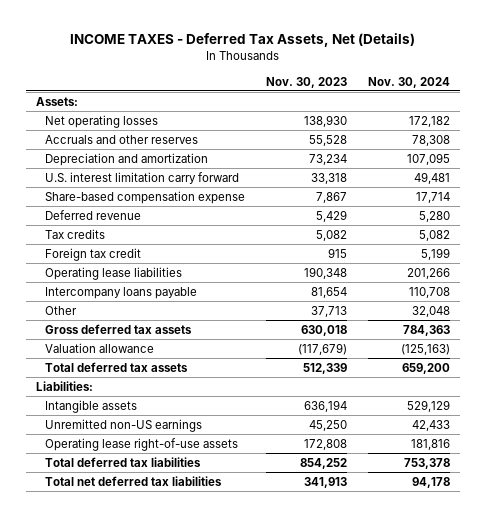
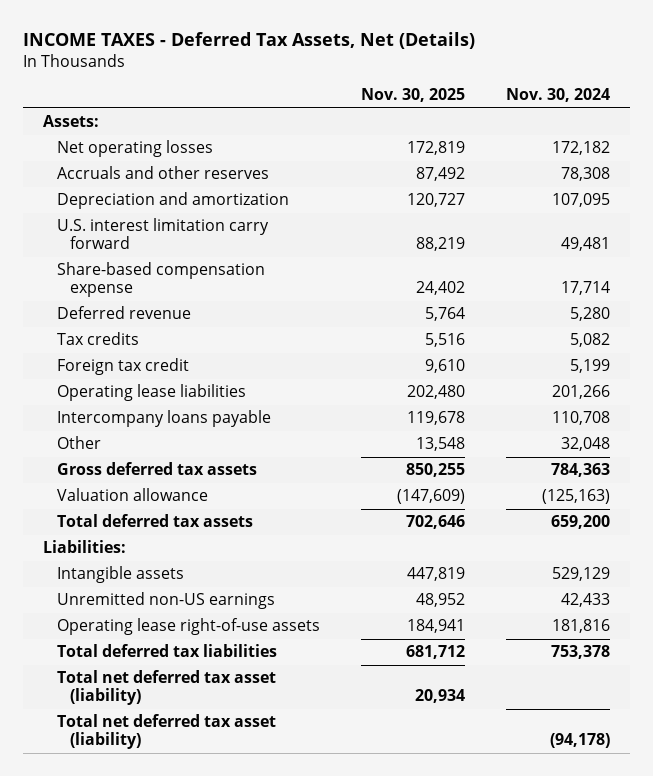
[265,76,347,88] Nov. 30, 2023 -> none
none -> [360,88,465,103] Nov. 30, 2025
none -> [56,670,276,706] Total net deferred tax asset (liability)
[45,475,223,486] Total net deferred tax liabilities -> [56,714,276,750] Total net deferred tax asset (liability)
[411,476,450,488] 94,178 -> [549,733,610,749] (94,178)

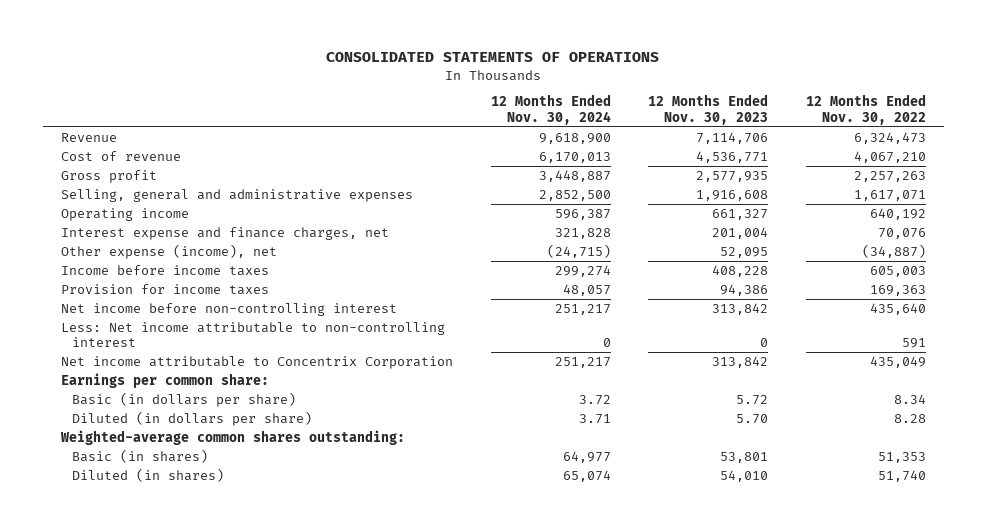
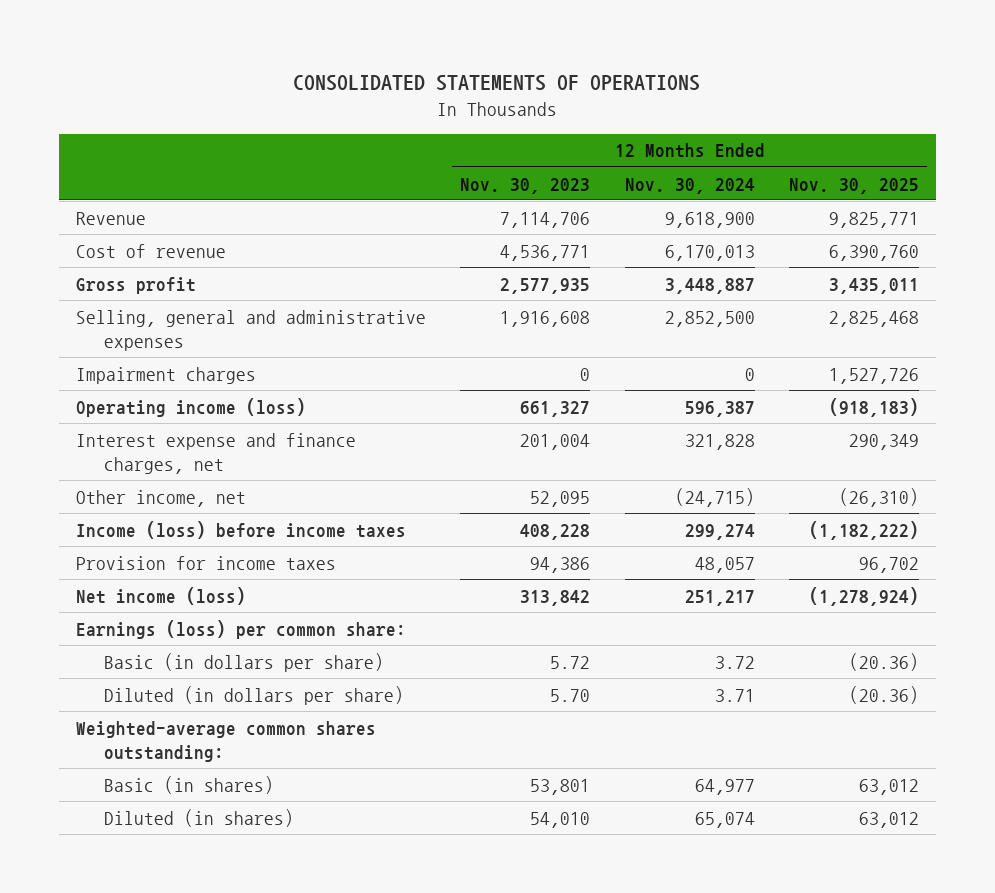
[805,94,926,125] 12 Months Ended Nov. 30, 2022 -> none
none -> [788,177,919,194] Nov. 30, 2025
none -> [76,366,257,384] Impairment charges
[61,207,190,221] Operating income -> [76,397,307,417] Operating income (loss)
[61,243,278,259] Other expense (income), net -> [76,489,247,507] Other income, net
[61,264,270,276] Income before income taxes -> [76,520,407,539] Income (loss) before income taxes
[61,302,398,316] Net income before non-controlling interest -> none
[61,321,446,348] Less: Net income attributable to non-controlling interest -> none
[61,355,454,369] Net income attributable to Concentrix Corporation -> [76,586,247,605] Net income (loss)
[61,372,270,388] Earnings per common share: -> [76,619,407,639] Earnings (loss) per common share:

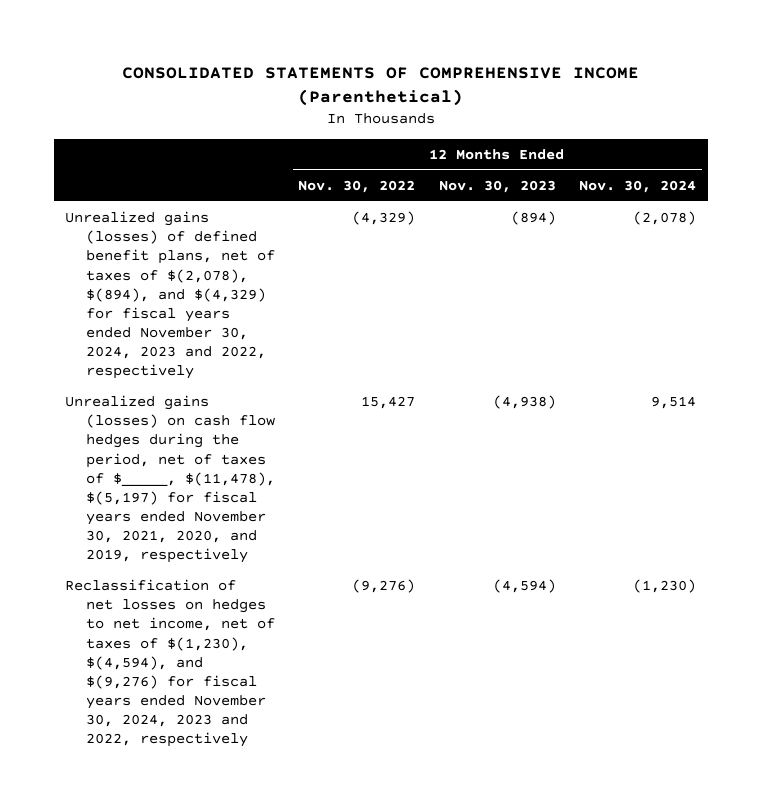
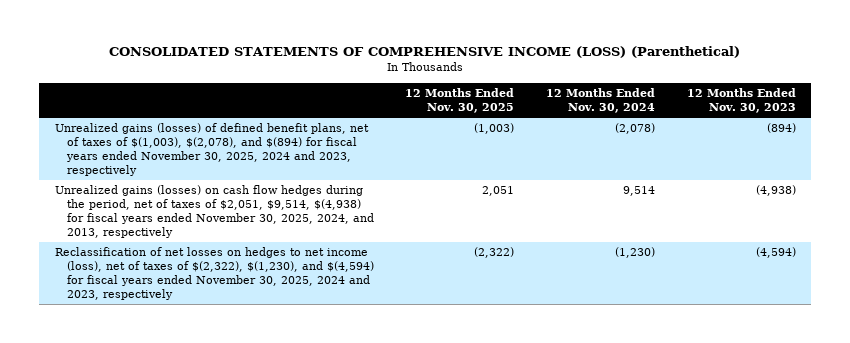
[121,66,639,107] CONSOLIDATED STATEMENTS OF COMPREHENSIVE INCOME (Parenthetical) -> [109,46,741,59] CONSOLIDATED STATEMENTS OF COMPREHENSIVE INCOME (LOSS) (Parenthetical)
[298,179,416,193] Nov. 30, 2022 -> none
none -> [405,88,515,114] 12 Months Ended Nov. 30, 2025
[65,211,276,380] Unrealized gains (losses) of defined benefit plans, net of taxes of $(2,078), $(894), and $(4,329) for fiscal years ended November 30, 2024, 2023 and 2022, respectively -> [54,123,369,176] Unrealized gains (losses) of defined benefit plans, net of taxes of $(1,003), $(2,078), and $(894) for fiscal years ended November 30, 2025, 2024 and 2023, respectively
[65,395,276,564] Unrealized gains (losses) on cash flow hedges during the period, net of taxes of $_____, $(11,478), $(5,197) for fiscal years ended November 30, 2021, 2020, and 2019, respectively -> [54,185,374,238] Unrealized gains (losses) on cash flow hedges during the period, net of taxes of $2,051, $9,514, $(4,938) for fiscal years ended November 30, 2025, 2024, and 2013, respectively
[65,579,276,748] Reclassification of net losses on hedges to net income, net of taxes of $(1,230), $(4,594), and $(9,276) for fiscal years ended November 30, 2024, 2023 and 2022, respectively -> [54,247,374,300] Reclassification of net losses on hedges to net income (loss), net of taxes of $(2,322), $(1,230), and $(4,594) for fiscal years ended November 30, 2025, 2024 and 2023, respectively

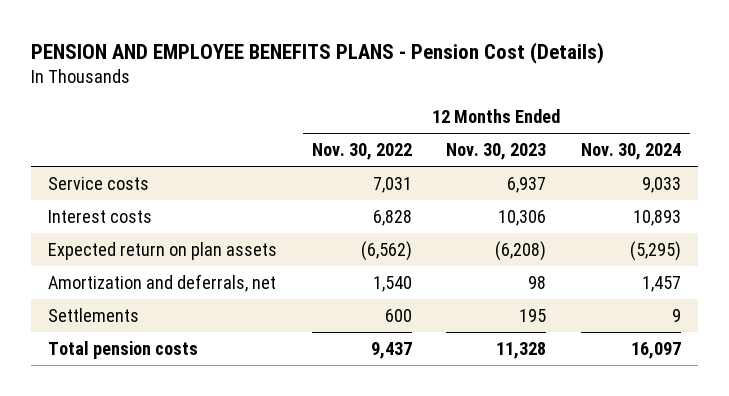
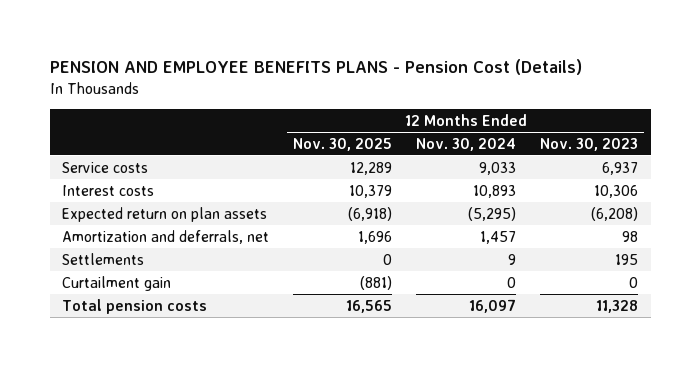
[311,143,412,161] Nov. 30, 2022 -> none
none -> [293,137,393,151] Nov. 30, 2025
none -> [61,275,171,291] Curtailment gain

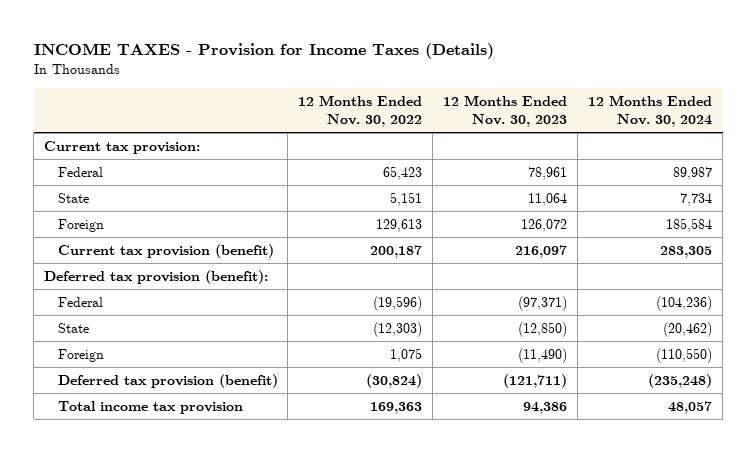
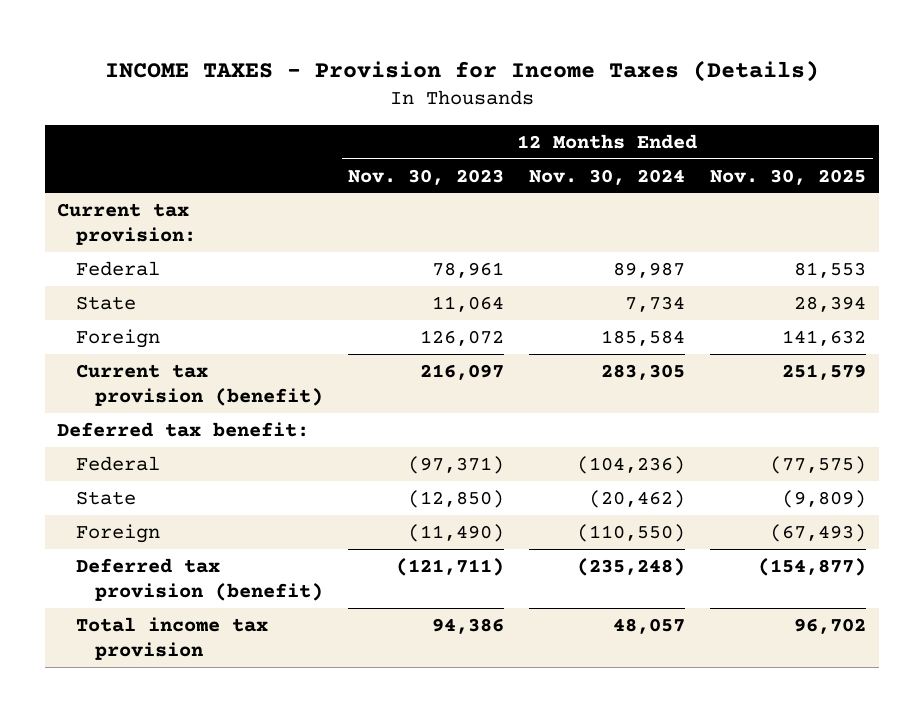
[298,95,423,127] 12 Months Ended Nov. 30, 2022 -> none
none -> [710,168,867,185] Nov. 30, 2025
[44,270,269,285] Deferred tax provision (benefit): -> [57,421,310,437] Deferred tax benefit:

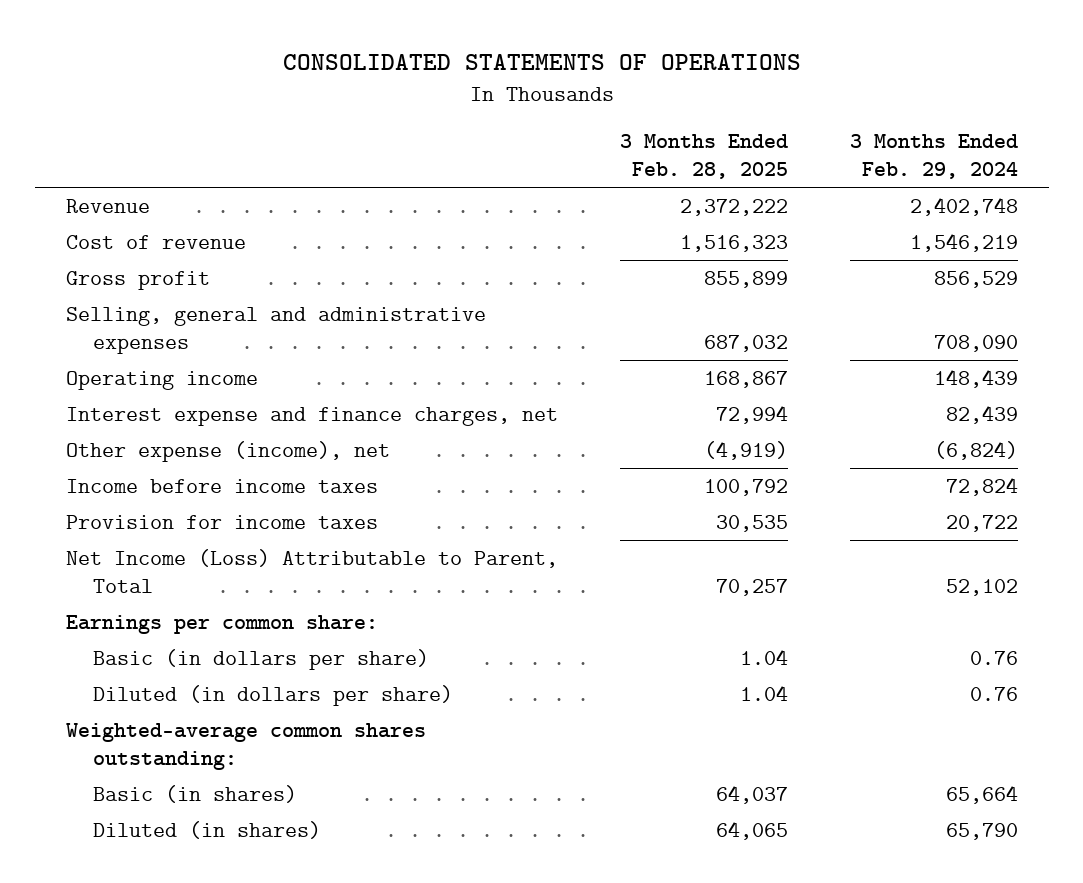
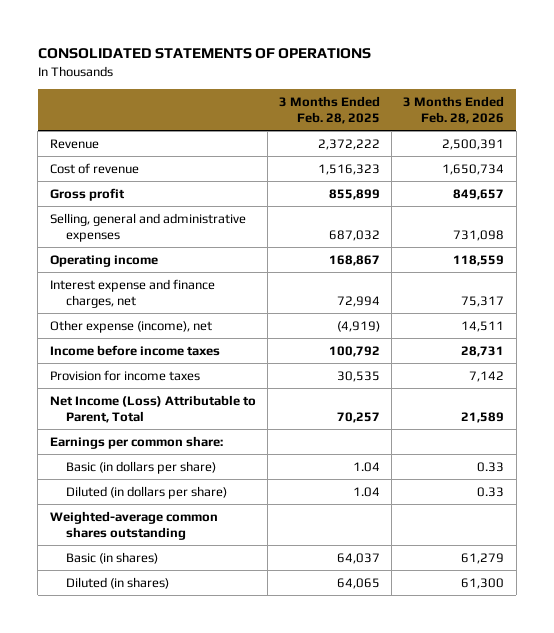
[849,134,1018,180] 3 Months Ended Feb. 29, 2024 -> none
none -> [403,95,505,124] 3 Months Ended Feb. 28, 2026
[65,722,426,770] Weighted-average common shares outstanding: -> [49,510,218,540] Weighted-average common shares outstanding

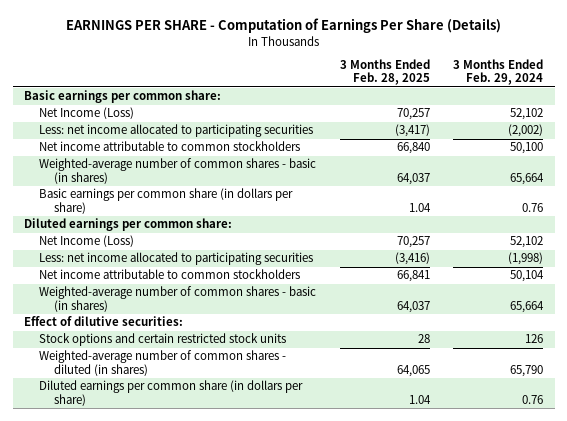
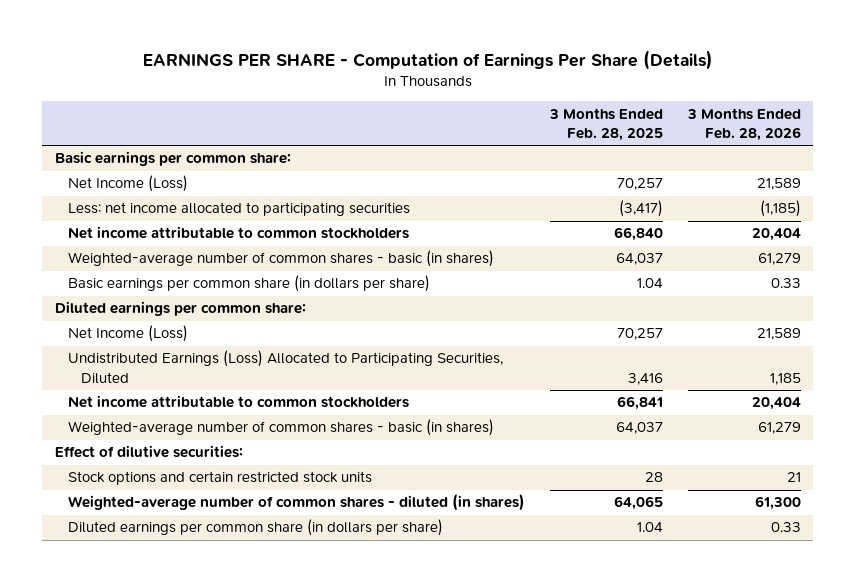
[452,59,543,86] 3 Months Ended Feb. 29, 2024 -> none
none -> [686,107,801,142] 3 Months Ended Feb. 28, 2026
[39,252,314,266] Less: net income allocated to participating securities -> none
none -> [67,350,503,385] Undistributed Earnings (Loss) Allocated to Participating Securities, Diluted

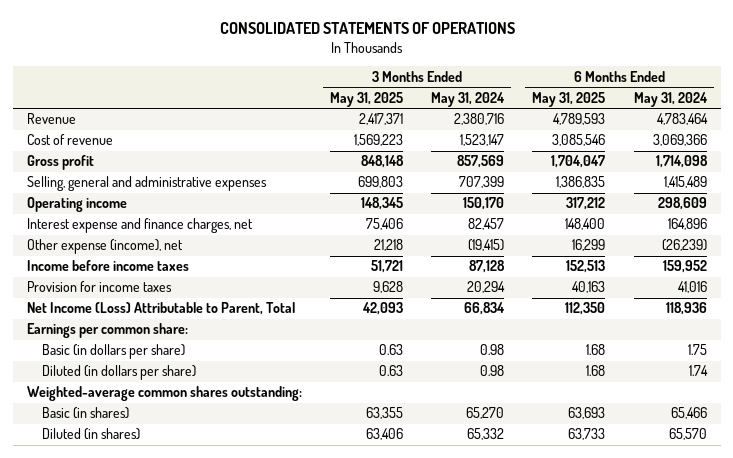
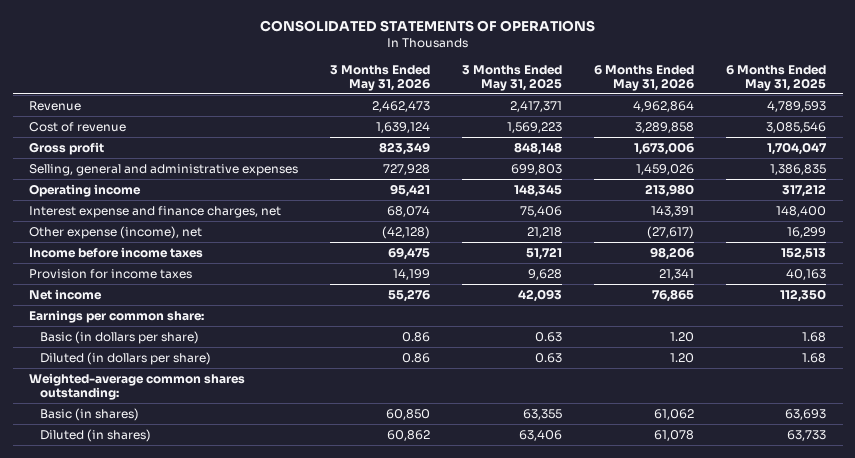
[431,91,506,107] May 31, 2024 -> none
[633,91,708,107] May 31, 2024 -> none
none -> [329,64,430,91] 3 Months Ended May 31, 2026
none -> [594,64,695,91] 6 Months Ended May 31, 2026
[26,302,295,316] Net Income (Loss) Attributable to Parent, Total -> [28,288,102,300] Net income

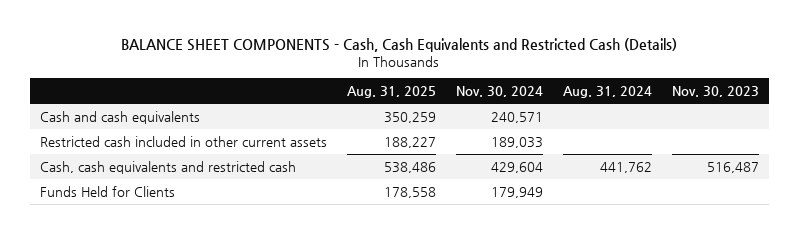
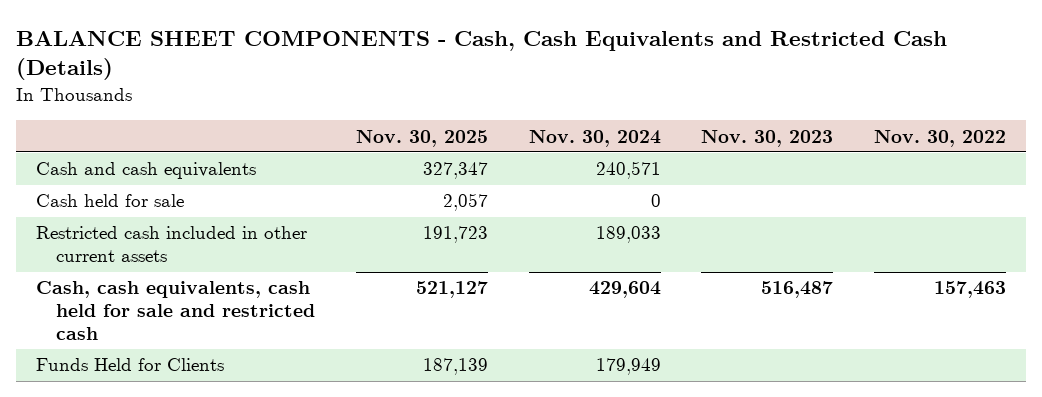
[346,85,436,98] Aug. 31, 2025 -> none
[562,85,652,98] Aug. 31, 2024 -> none
none -> [355,129,488,147] Nov. 30, 2025
none -> [874,129,1007,147] Nov. 30, 2022
none -> [36,194,185,208] Cash held for sale
[39,161,296,175] Cash, cash equivalents and restricted cash -> [36,281,315,341] Cash, cash equivalents, cash held for sale and restricted cash

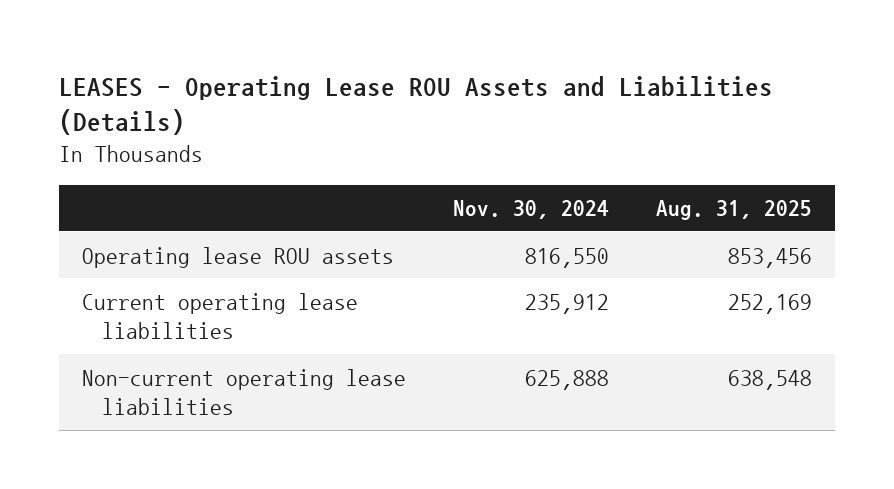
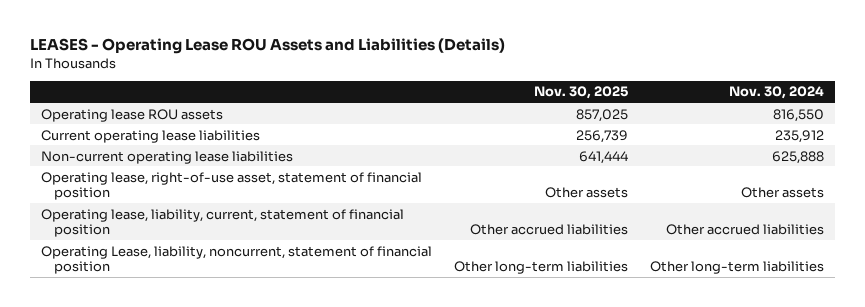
[655,200,812,221] Aug. 31, 2025 -> none
none -> [533,86,628,100] Nov. 30, 2025
none -> [40,171,422,200] Operating lease, right-of-use asset, statement of financial position
none -> [40,208,404,237] Operating lease, liability, current, statement of financial position
none -> [40,245,432,274] Operating Lease, liability, noncurrent, statement of financial position

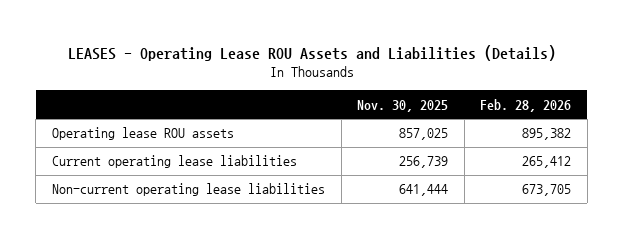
[729,86,825,100] Nov. 30, 2024 -> none
none -> [480,98,572,112] Feb. 28, 2026
[40,171,422,200] Operating lease, right-of-use asset, statement of financial position -> none
[40,208,404,237] Operating lease, liability, current, statement of financial position -> none
[40,245,432,274] Operating Lease, liability, noncurrent, statement of financial position -> none

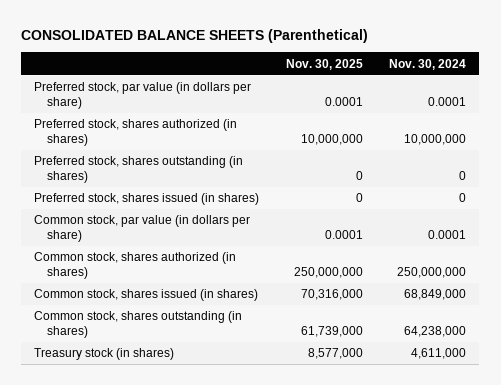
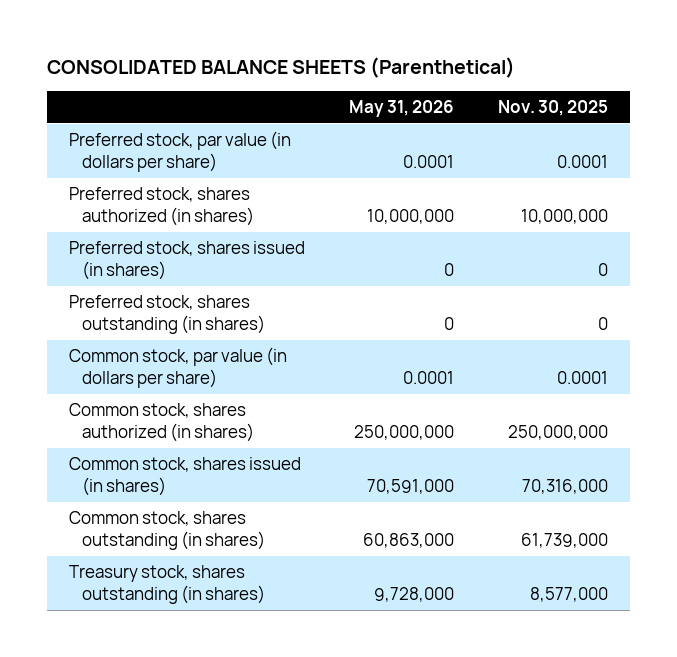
[389,58,467,70] Nov. 30, 2024 -> none
none -> [349,99,455,117] May 31, 2026
[34,156,244,184] Preferred stock, shares outstanding (in shares) -> [69,295,266,335] Preferred stock, shares outstanding (in shares)
[34,348,175,361] Treasury stock (in shares) -> [69,565,266,605] Treasury stock, shares outstanding (in shares)

